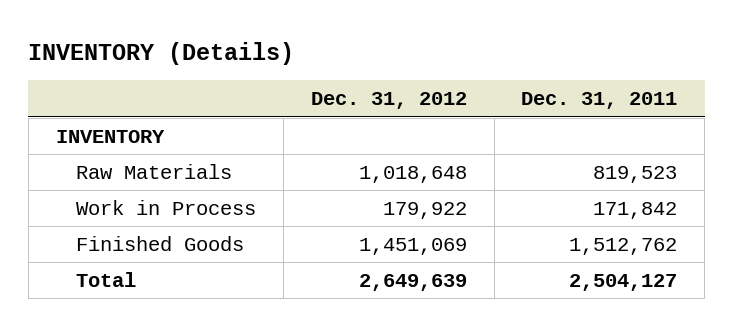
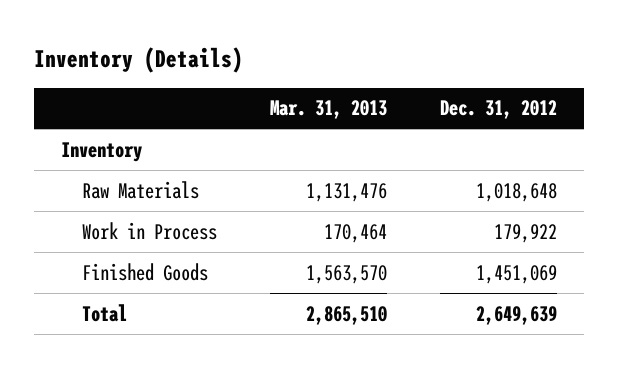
[28,41,295,65] INVENTORY (Details) -> [34,46,244,73] Inventory (Details)
[521,92,678,110] Dec. 31, 2011 -> none
none -> [270,100,388,120] Mar. 31, 2013
[55,129,165,143] INVENTORY -> [60,141,142,162] Inventory

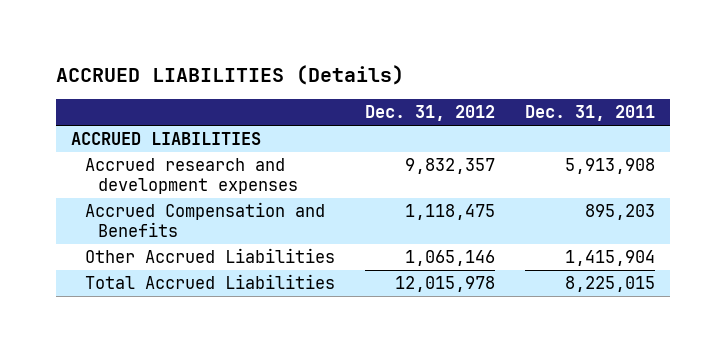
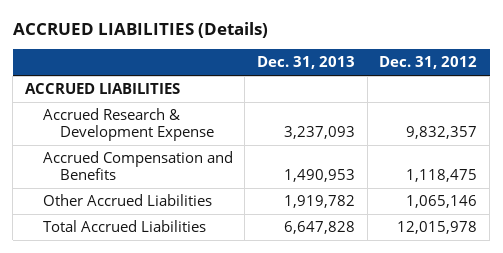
[524,105,655,122] Dec. 31, 2011 -> none
none -> [257,56,356,70] Dec. 31, 2013
[84,158,299,194] Accrued research and development expenses -> [42,107,215,142] Accrued Research & Development Expense

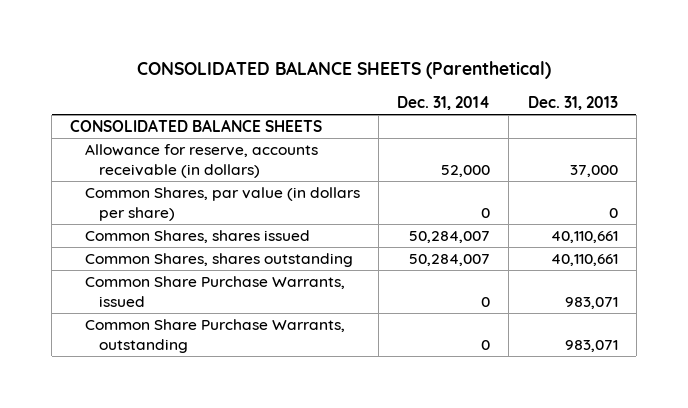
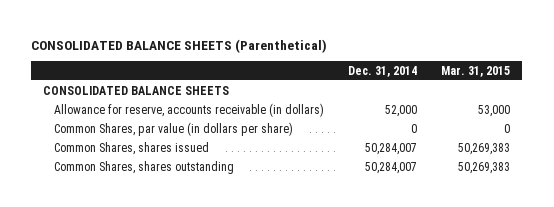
[527,95,618,110] Dec. 31, 2013 -> none
none -> [441,65,511,77] Mar. 31, 2015
[84,276,345,307] Common Share Purchase Warrants, issued -> none
[84,319,345,353] Common Share Purchase Warrants, outstanding -> none

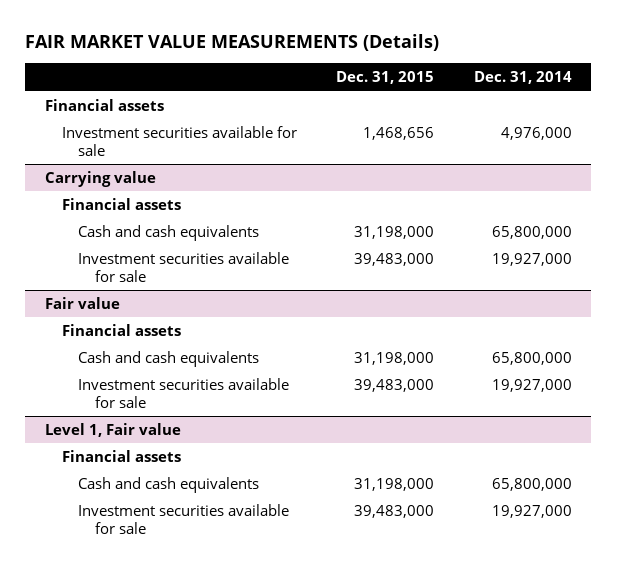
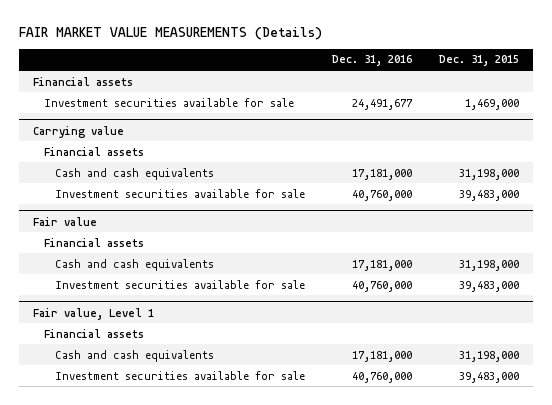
[473,71,572,85] Dec. 31, 2014 -> none
none -> [332,55,413,67] Dec. 31, 2016
[363,126,435,140] 1,468,656 -> [465,98,520,110] 1,469,000
[44,422,181,437] Level 1, Fair value -> [32,307,154,320] Fair value, Level 1

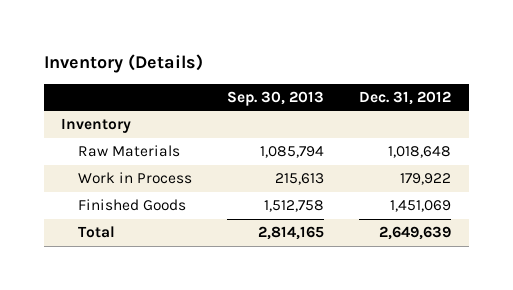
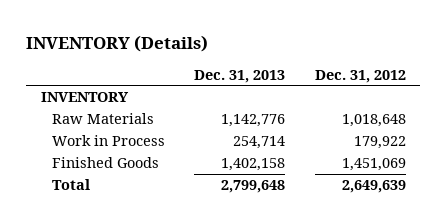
[43,54,203,74] Inventory (Details) -> [26,35,209,53] INVENTORY (Details)
[227,90,325,106] Sep. 30, 2013 -> none
none -> [194,69,286,83] Dec. 31, 2013
[61,118,132,134] Inventory -> [41,92,130,103] INVENTORY

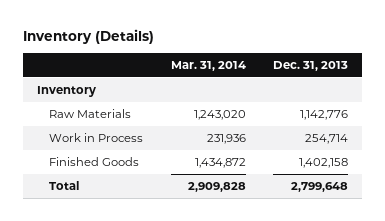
[26,35,209,53] INVENTORY (Details) -> [23,29,155,45] Inventory (Details)
[314,69,406,83] Dec. 31, 2012 -> none
none -> [170,61,246,72] Mar. 31, 2014
[41,92,130,103] INVENTORY -> [36,86,96,98] Inventory

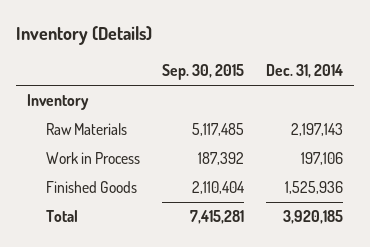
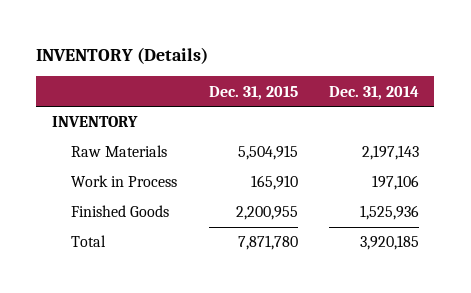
[16,26,153,46] Inventory (Details) -> [36,46,209,64] INVENTORY (Details)
[161,64,244,81] Sep. 30, 2015 -> none
none -> [208,85,298,100] Dec. 31, 2015
[27,94,90,111] Inventory -> [51,116,138,128] INVENTORY

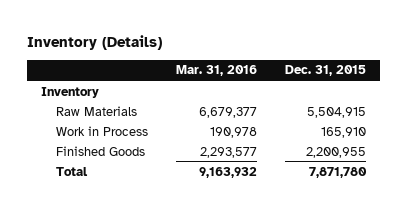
[36,46,209,64] INVENTORY (Details) -> [27,34,163,50] Inventory (Details)
[328,85,419,100] Dec. 31, 2014 -> none
none -> [176,65,258,77] Mar. 31, 2016
[51,116,138,128] INVENTORY -> [41,86,100,98] Inventory

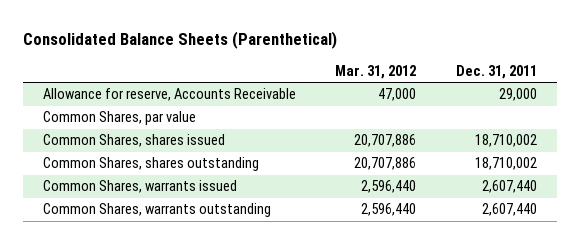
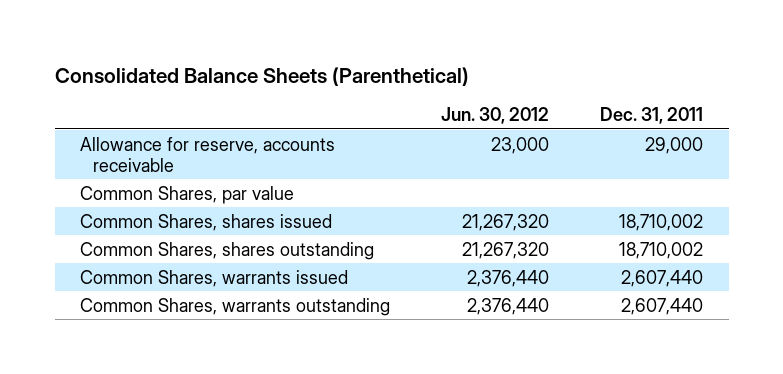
[335,65,417,80] Mar. 31, 2012 -> none
none -> [441,107,550,125] Jun. 30, 2012
[42,88,296,102] Allowance for reserve, Accounts Receivable -> [80,136,336,172] Allowance for reserve, accounts receivable

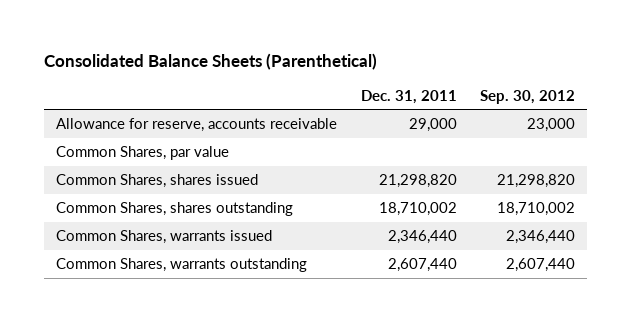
[441,107,550,125] Jun. 30, 2012 -> none
none -> [480,89,576,104] Sep. 30, 2012
[619,213,704,231] 18,710,002 -> [378,174,457,189] 21,298,820
[621,269,704,287] 2,607,440 -> [387,230,457,245] 2,346,440

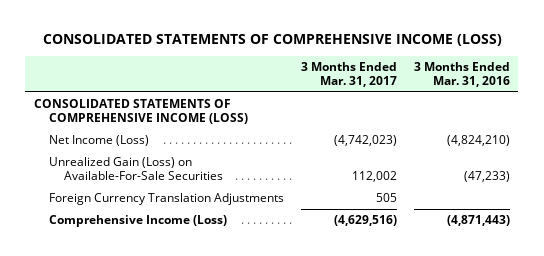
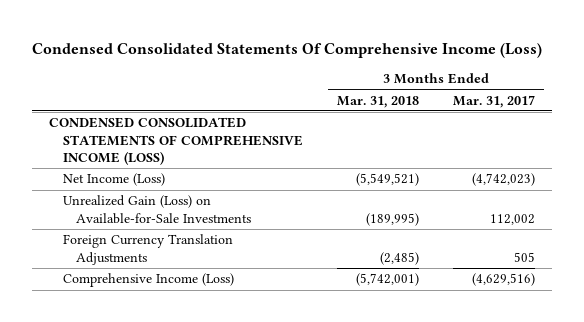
[42,33,502,46] CONSOLIDATED STATEMENTS OF COMPREHENSIVE INCOME (LOSS) -> [32,42,543,58] Condensed Consolidated Statements Of Comprehensive Income (Loss)
[413,61,510,87] 3 Months Ended Mar. 31, 2016 -> none
none -> [336,95,419,108] Mar. 31, 2018
[33,99,248,125] CONSOLIDATED STATEMENTS OF COMPREHENSIVE INCOME (LOSS) -> [49,117,303,165] CONDENSED CONSOLIDATED STATEMENTS OF COMPREHENSIVE INCOME (LOSS)
[48,157,223,181] Unrealized Gain (Loss) on Available-For-Sale Securities -> [62,195,252,224] Unrealized Gain (Loss) on Available-for-Sale Investments

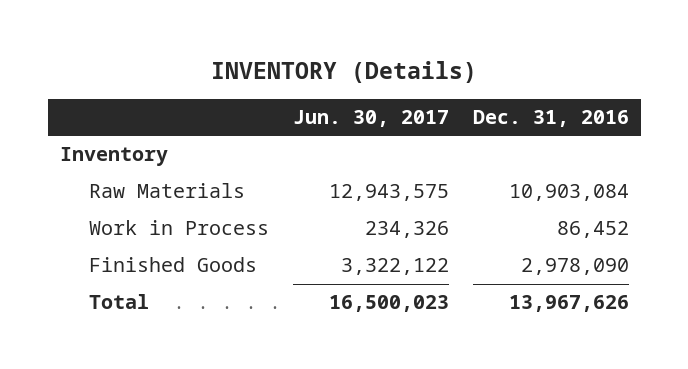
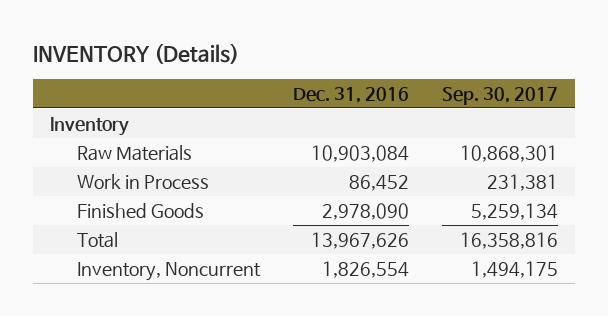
[293,110,450,128] Jun. 30, 2017 -> none
none -> [442,86,559,105] Sep. 30, 2017
none -> [77,261,262,281] Inventory, Noncurrent

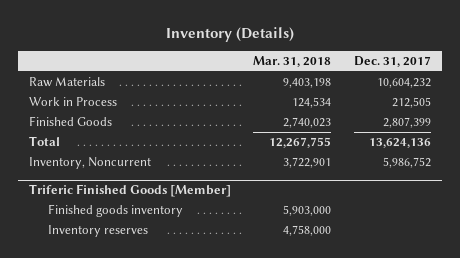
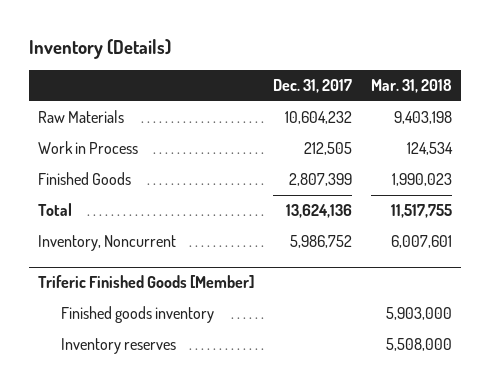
[283,116,332,128] 2,740,023 -> [391,173,452,187] 1,990,023
[269,136,332,148] 12,267,755 -> [390,204,452,219] 11,517,755
[283,156,332,168] 3,722,901 -> [390,235,452,249] 6,007,601
[283,224,332,236] 4,758,000 -> [385,338,452,352] 5,508,000

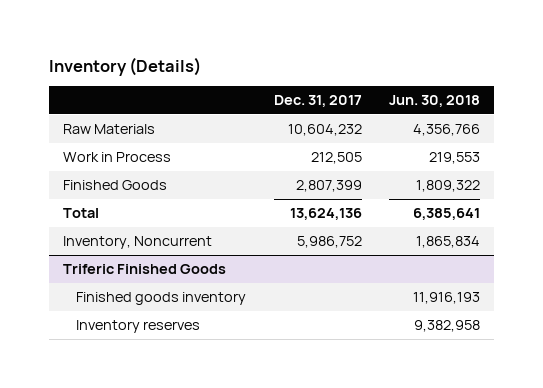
[370,78,452,93] Mar. 31, 2018 -> none
none -> [389,95,481,108] Jun. 30, 2018
[38,275,255,289] Triferic Finished Goods [Member] -> [63,264,227,275] Triferic Finished Goods

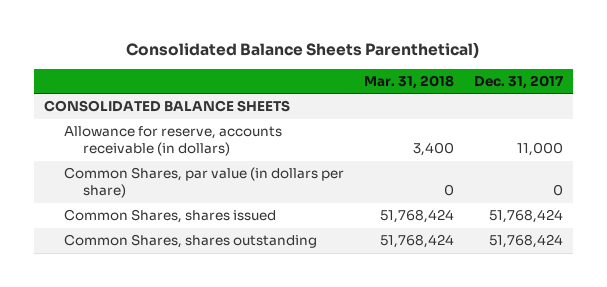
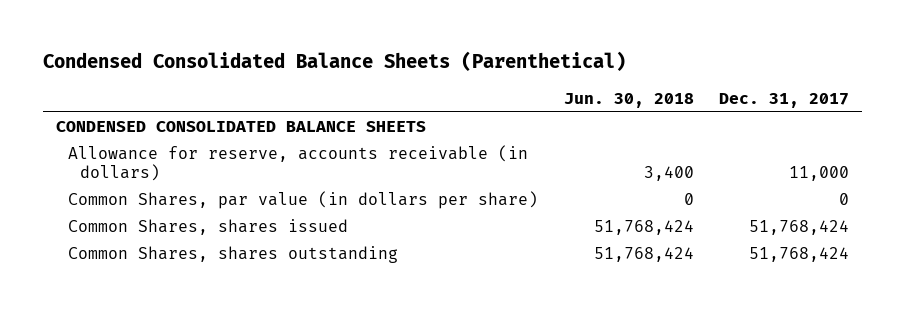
[126,42,480,59] Consolidated Balance Sheets Parenthetical) -> [43,51,627,72] Condensed Consolidated Balance Sheets (Parenthetical)
[363,75,454,90] Mar. 31, 2018 -> none
none -> [563,92,694,108] Jun. 30, 2018
[43,100,290,113] CONSOLIDATED BALANCE SHEETS -> [56,121,427,133] CONDENSED CONSOLIDATED BALANCE SHEETS

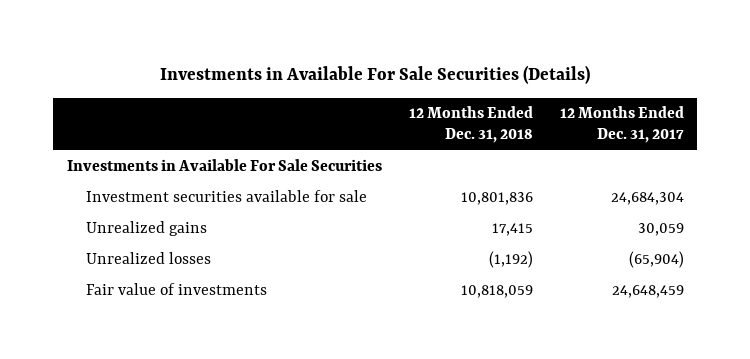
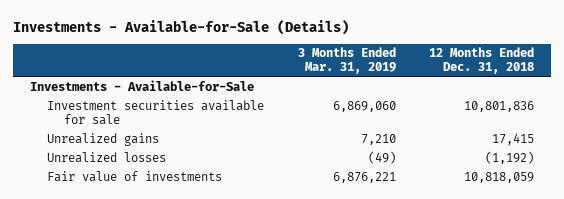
[160,65,591,85] Investments in Available For Sale Securities (Details) -> [13,19,350,35] Investments - Available-for-Sale (Details)
[559,106,684,144] 12 Months Ended Dec. 31, 2017 -> none
none -> [297,47,396,75] 3 Months Ended Mar. 31, 2019
[66,159,382,172] Investments in Available For Sale Securities -> [29,79,254,91] Investments - Available-for-Sale

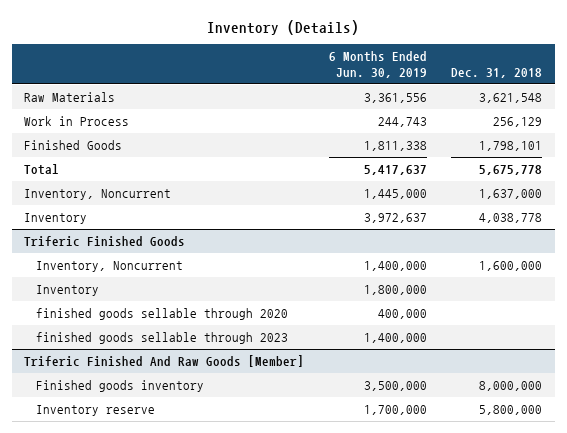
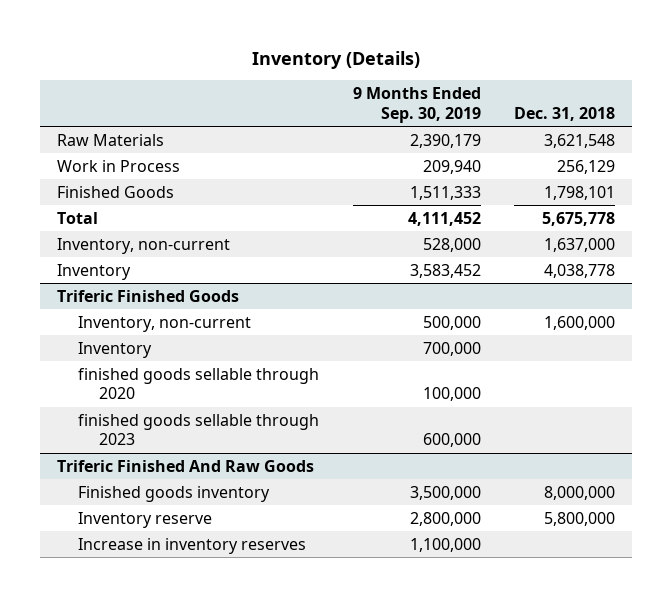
[328,51,427,79] 6 Months Ended Jun. 30, 2019 -> none
none -> [352,87,481,123] 9 Months Ended Sep. 30, 2019
[24,188,172,200] Inventory, Noncurrent -> [57,237,231,254] Inventory, non-current
[36,260,184,272] Inventory, Noncurrent -> [78,315,252,332] Inventory, non-current
[24,354,305,367] Triferic Finished And Raw Goods [Member] -> [57,459,315,472] Triferic Finished And Raw Goods
none -> [78,537,307,554] Increase in inventory reserves

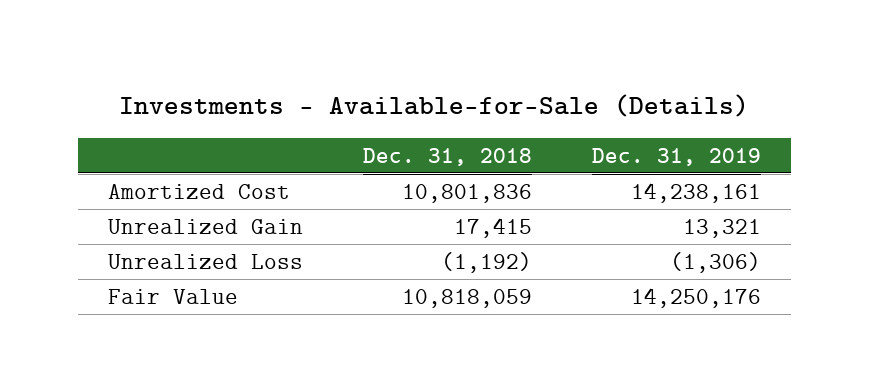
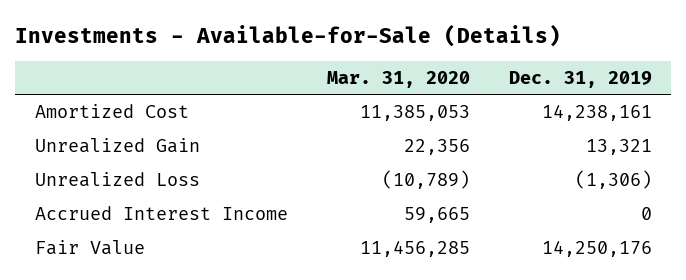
[362,147,532,166] Dec. 31, 2018 -> none
none -> [326,70,470,88] Mar. 31, 2020
none -> [34,206,288,221] Accrued Interest Income

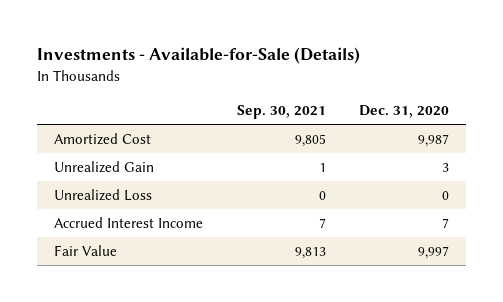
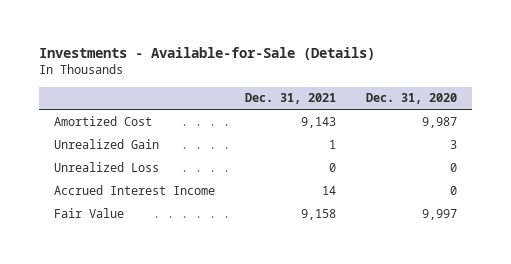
[236,105,326,120] Sep. 30, 2021 -> none
none -> [245,93,337,105] Dec. 31, 2021
[442,218,450,229] 7 -> [450,185,458,195] 0

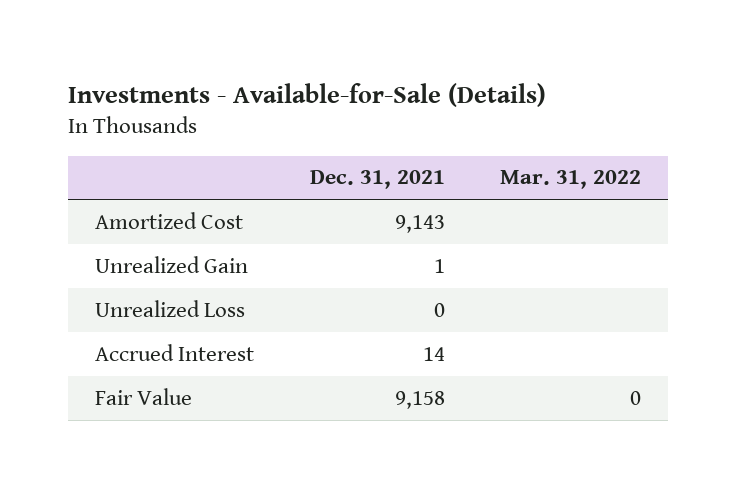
[366,93,458,105] Dec. 31, 2020 -> none
none -> [499,170,641,190] Mar. 31, 2022
[54,184,216,195] Accrued Interest Income -> [95,343,255,361] Accrued Interest

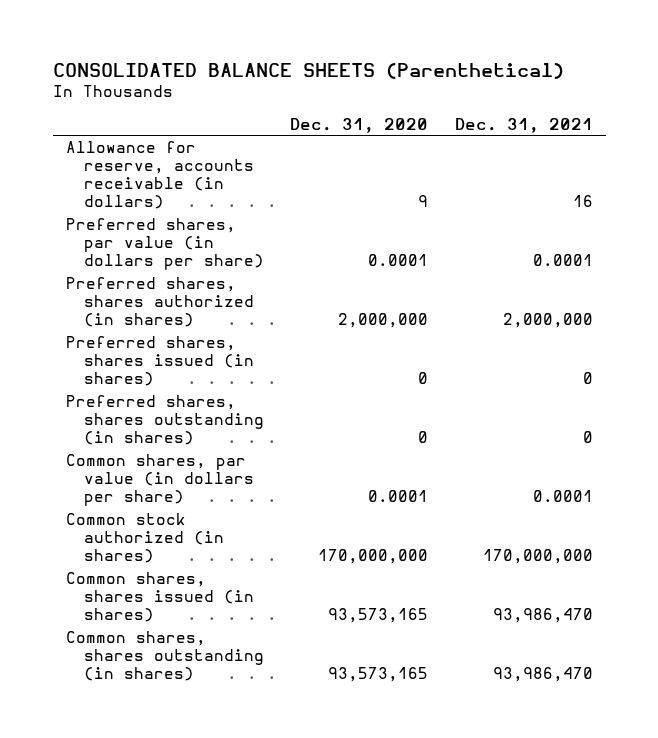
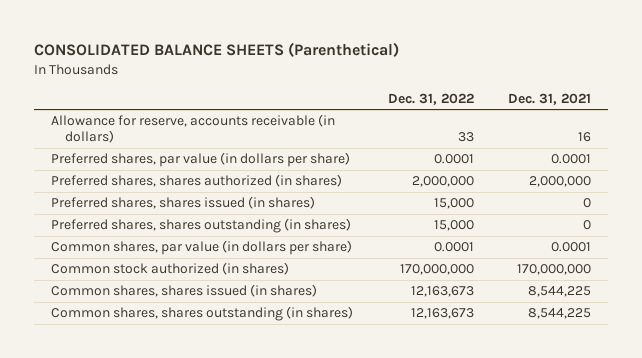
[290,118,429,134] Dec. 31, 2020 -> none
none -> [387,92,474,105] Dec. 31, 2022
[492,608,593,624] 93,986,470 -> [528,286,592,298] 8,544,225
[492,667,593,683] 93,986,470 -> [528,308,592,320] 8,544,225

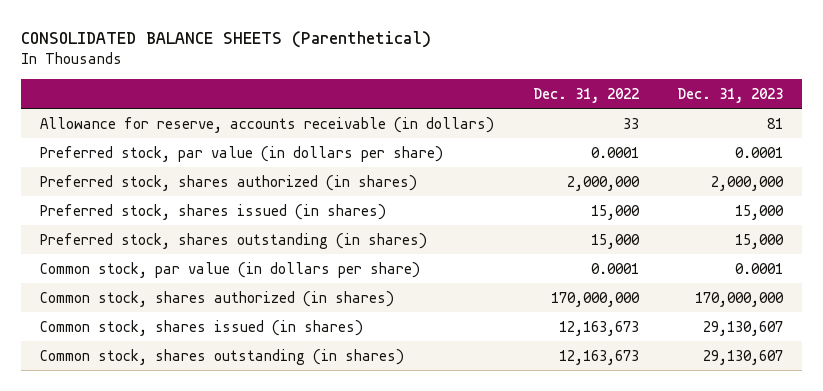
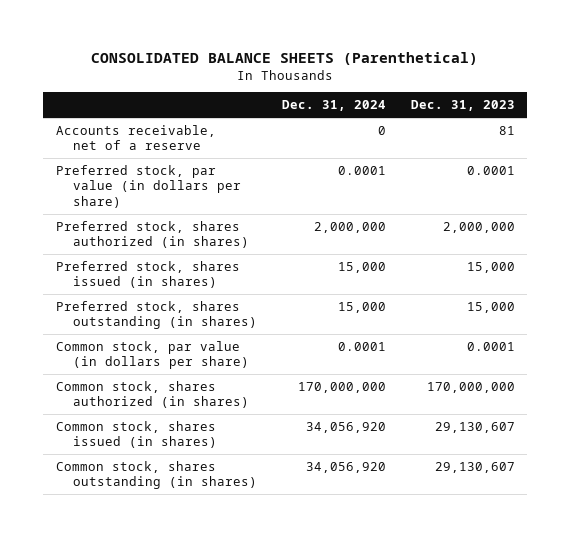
[532,87,639,103] Dec. 31, 2022 -> none
none -> [281,100,386,112] Dec. 31, 2024
[40,116,495,133] Allowance for reserve, accounts receivable (in dollars) -> [55,125,216,151] Accounts receivable, net of a reserve

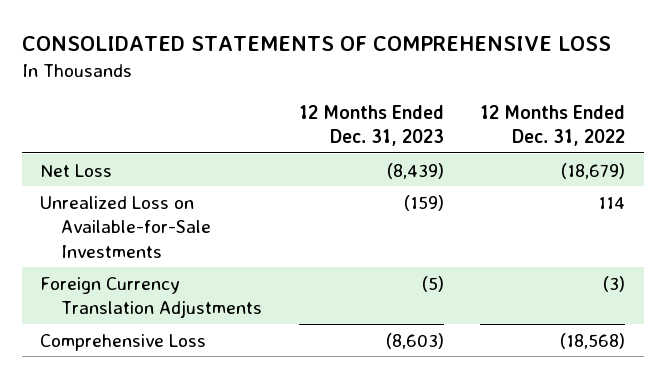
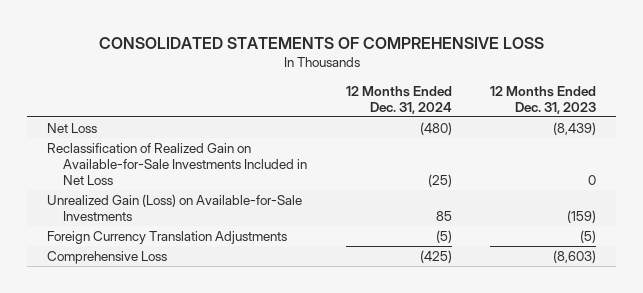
[480,104,626,147] 12 Months Ended Dec. 31, 2022 -> none
none -> [345,85,452,115] 12 Months Ended Dec. 31, 2024
none -> [46,142,308,186] Reclassification of Realized Gain on Available-for-Sale Investments Included in Net Loss
[39,195,212,258] Unrealized Loss on Available-for-Sale Investments -> [46,193,302,222] Unrealized Gain (Loss) on Available-for-Sale Investments

